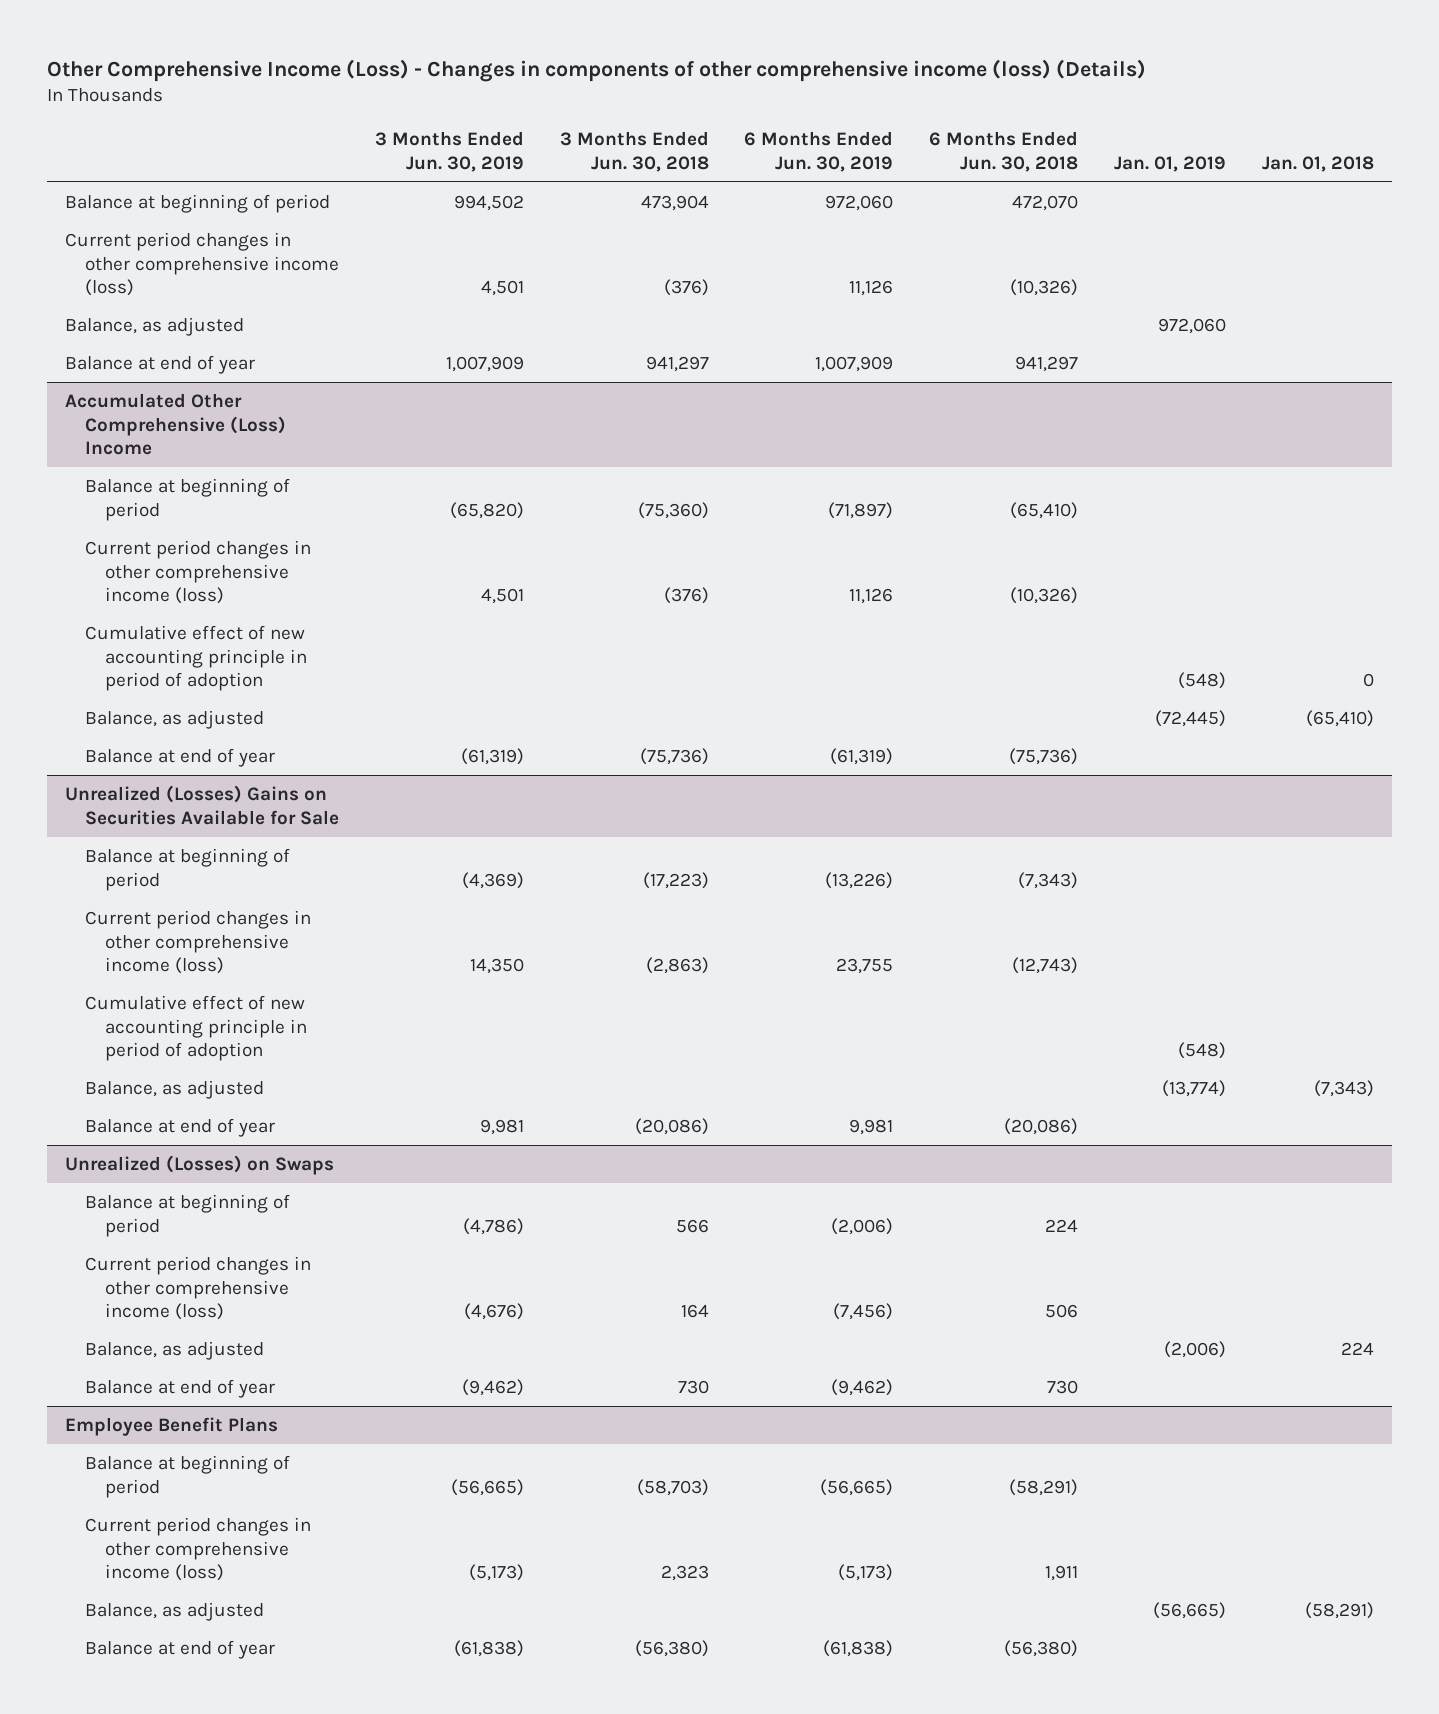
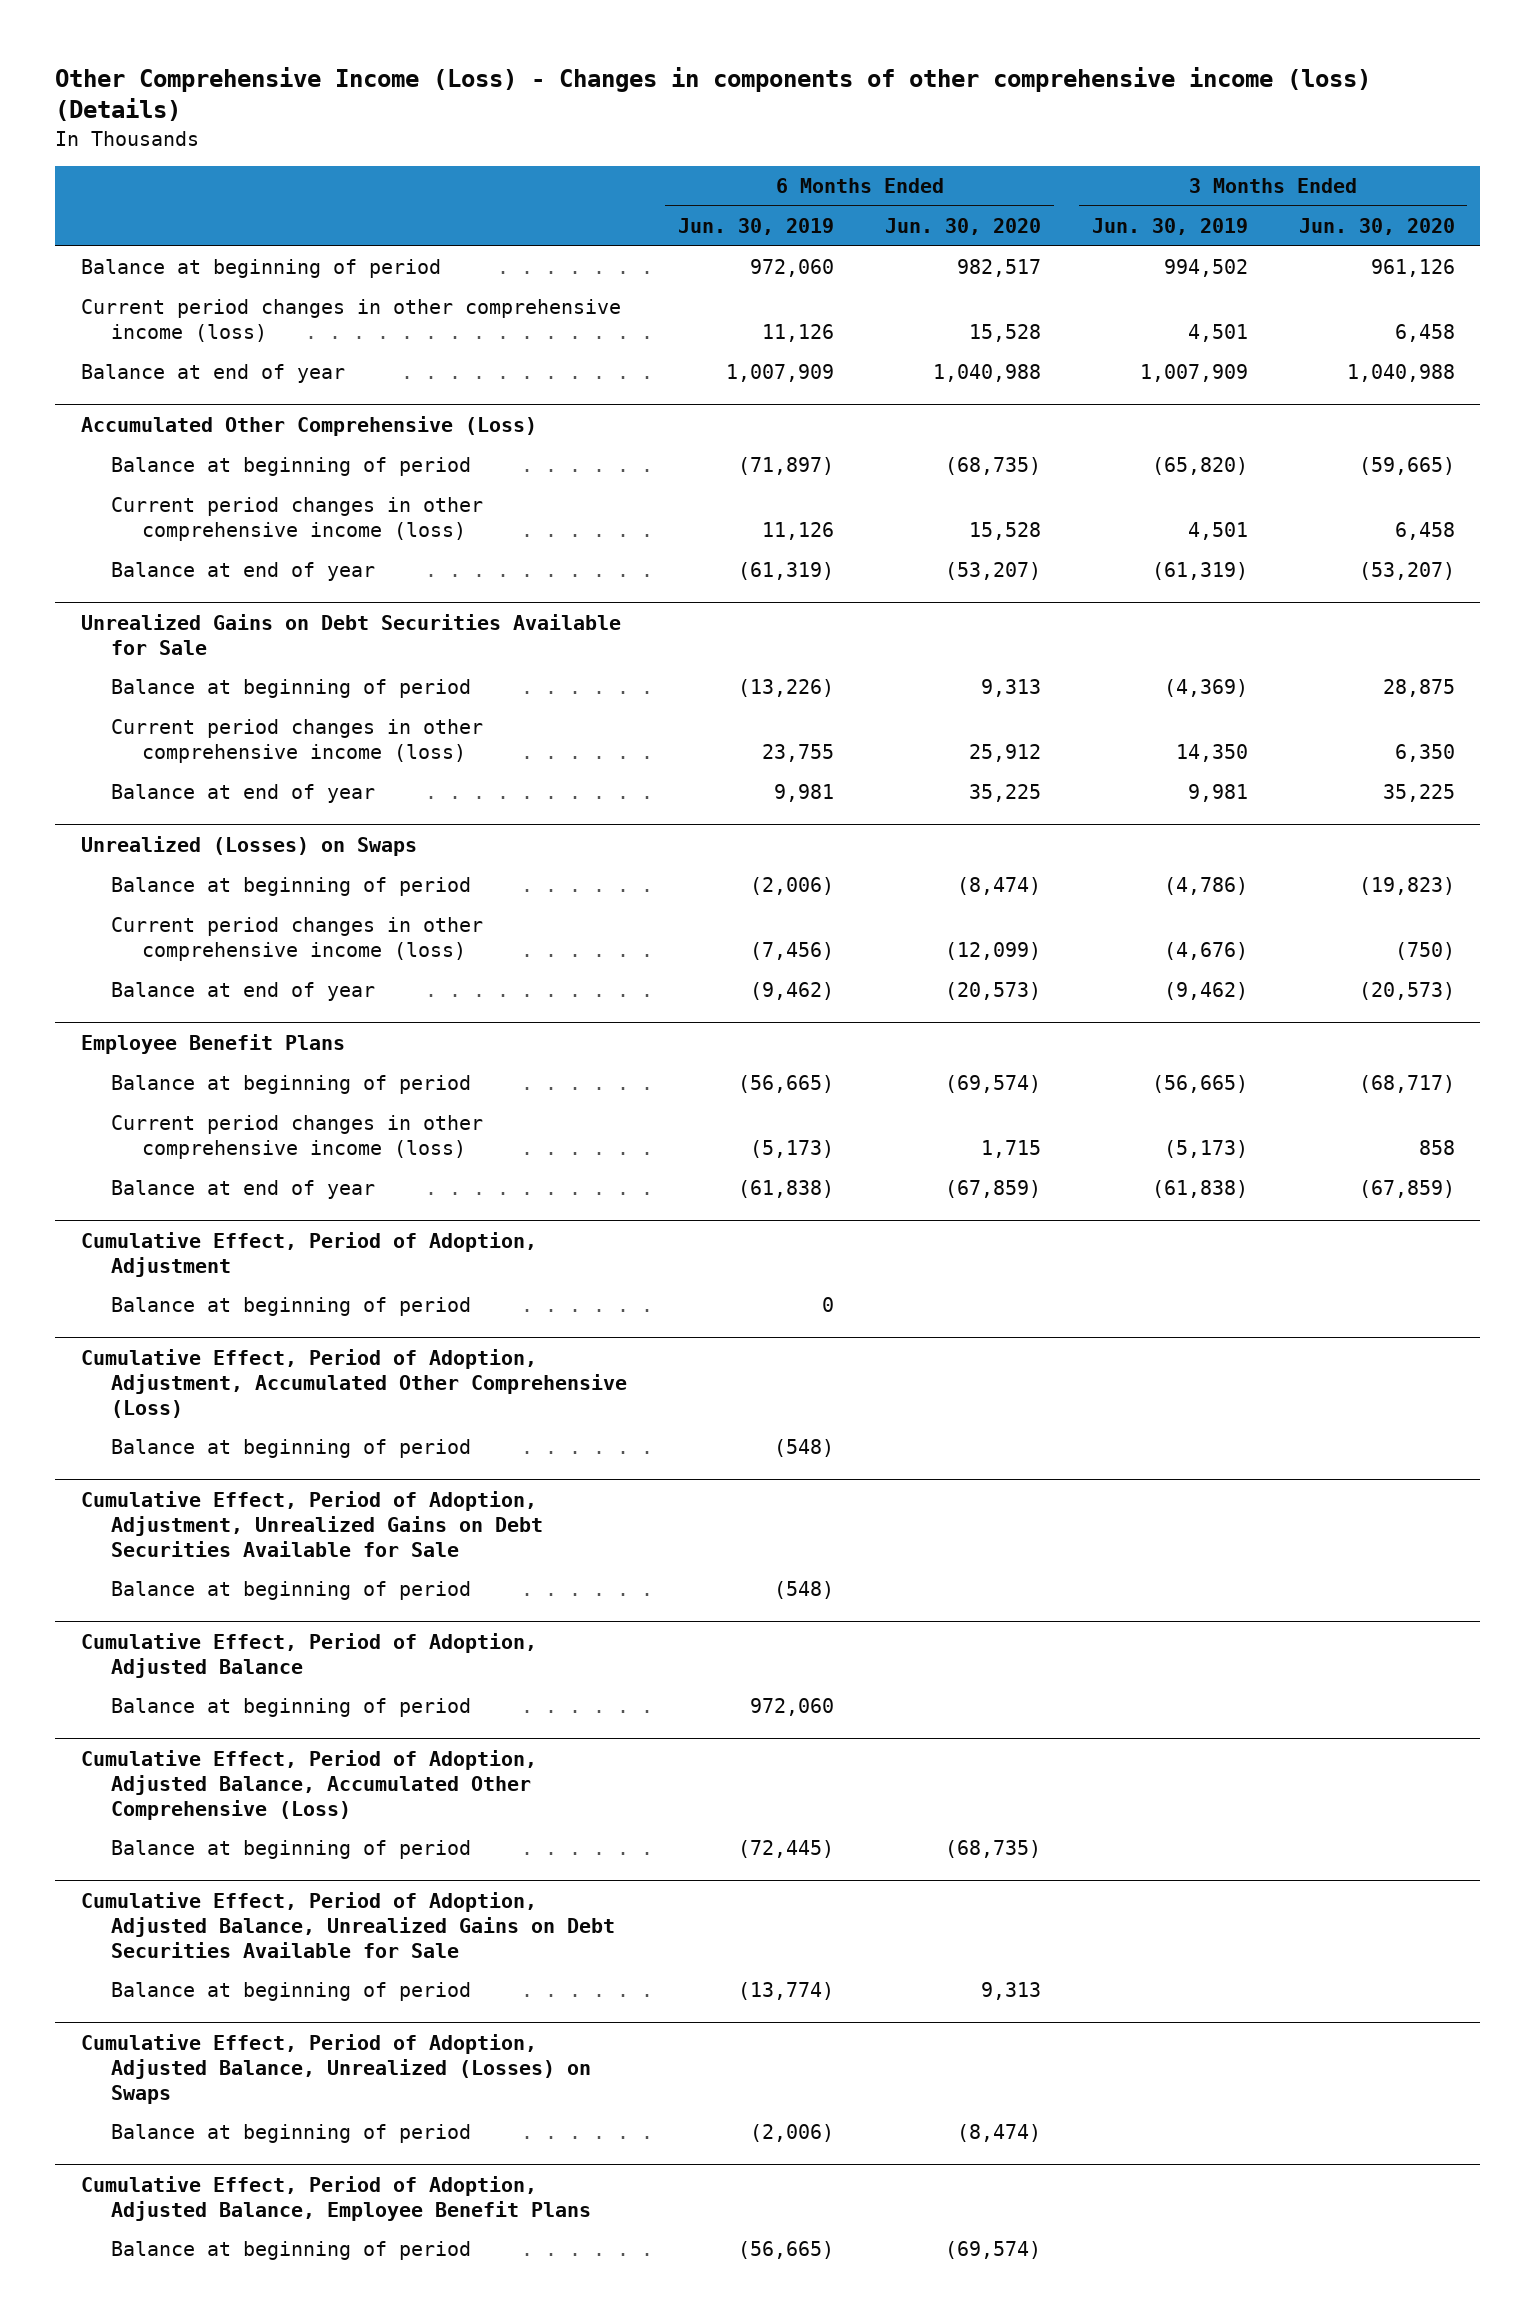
[559,131,709,172] 3 Months Ended Jun. 30, 2018 -> none
[929,131,1079,172] 6 Months Ended Jun. 30, 2018 -> none
[1114,155,1227,172] Jan. 01, 2019 -> none
[1262,155,1375,172] Jan. 01, 2018 -> none
none -> [885,218,1042,236] Jun. 30, 2020
none -> [1298,218,1455,236] Jun. 30, 2020
[64,316,244,336] Balance, as adjusted -> none
[64,392,286,456] Accumulated Other Comprehensive (Loss) Income -> [80,415,537,436] Accumulated Other Comprehensive (Loss)
[84,624,308,692] Cumulative effect of new accounting principle in period of adoption -> none
[84,709,264,729] Balance, as adjusted -> none
[64,784,339,825] Unrealized (Losses) Gains on Securities Available for Sale -> [80,613,621,655] Unrealized Gains on Debt Securities Available for Sale
[84,994,308,1062] Cumulative effect of new accounting principle in period of adoption -> none
[84,1079,264,1099] Balance, as adjusted -> none
[84,1340,264,1360] Balance, as adjusted -> none
[84,1601,264,1621] Balance, as adjusted -> none
none -> [80,1231,537,1277] Cumulative Effect, Period of Adoption, Adjustment
none -> [111,1297,472,1317] Balance at beginning of period
none -> [80,1348,628,1418] Cumulative Effect, Period of Adoption, Adjustment, Accumulated Other Comprehensive (Loss)
none -> [111,1439,472,1459] Balance at beginning of period
none -> [80,1490,544,1557] Cumulative Effect, Period of Adoption, Adjustment, Unrealized Gains on Debt Securities Available for Sale
none -> [111,1581,472,1601] Balance at beginning of period
none -> [80,1632,537,1678] Cumulative Effect, Period of Adoption, Adjusted Balance
none -> [111,1698,472,1718] Balance at beginning of period
none -> [80,1749,537,1820] Cumulative Effect, Period of Adoption, Adjusted Balance, Accumulated Other Comprehensive (Loss)
none -> [111,1840,472,1860] Balance at beginning of period
none -> [80,1891,616,1958] Cumulative Effect, Period of Adoption, Adjusted Balance, Unrealized Gains on Debt Securities Available for Sale
none -> [111,1982,472,2002] Balance at beginning of period
none -> [80,2033,592,2104] Cumulative Effect, Period of Adoption, Adjusted Balance, Unrealized (Losses) on Swaps
none -> [111,2124,472,2144] Balance at beginning of period
none -> [80,2175,592,2221] Cumulative Effect, Period of Adoption, Adjusted Balance, Employee Benefit Plans
none -> [111,2241,472,2261] Balance at beginning of period

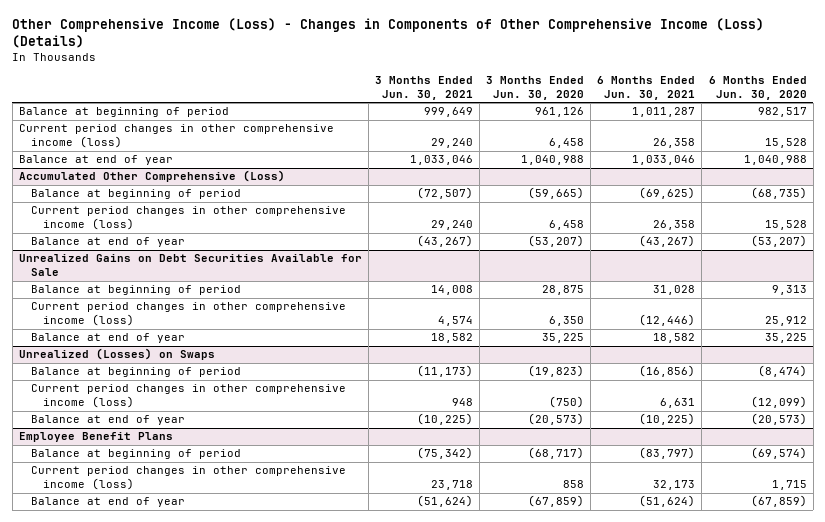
[55,66,1372,122] Other Comprehensive Income (Loss) - Changes in components of other comprehensive income (loss) (Details) -> [12,18,765,49] Other Comprehensive Income (Loss) - Changes in Components of Other Comprehensive Income (Loss) (Details)
[678,218,835,236] Jun. 30, 2019 -> none
[1091,218,1248,236] Jun. 30, 2019 -> none
none -> [374,76,473,101] 3 Months Ended Jun. 30, 2021
none -> [597,76,696,101] 6 Months Ended Jun. 30, 2021
[80,1231,537,1277] Cumulative Effect, Period of Adoption, Adjustment -> none
[111,1297,472,1317] Balance at beginning of period -> none
[80,1348,628,1418] Cumulative Effect, Period of Adoption, Adjustment, Accumulated Other Comprehensive (Loss) -> none
[111,1439,472,1459] Balance at beginning of period -> none
[80,1490,544,1557] Cumulative Effect, Period of Adoption, Adjustment, Unrealized Gains on Debt Securities Available for Sale -> none
[111,1581,472,1601] Balance at beginning of period -> none
[80,1632,537,1678] Cumulative Effect, Period of Adoption, Adjusted Balance -> none
[111,1698,472,1718] Balance at beginning of period -> none
[80,1749,537,1820] Cumulative Effect, Period of Adoption, Adjusted Balance, Accumulated Other Comprehensive (Loss) -> none
[111,1840,472,1860] Balance at beginning of period -> none
[80,1891,616,1958] Cumulative Effect, Period of Adoption, Adjusted Balance, Unrealized Gains on Debt Securities Available for Sale -> none
[111,1982,472,2002] Balance at beginning of period -> none
[80,2033,592,2104] Cumulative Effect, Period of Adoption, Adjusted Balance, Unrealized (Losses) on Swaps -> none
[111,2124,472,2144] Balance at beginning of period -> none
[80,2175,592,2221] Cumulative Effect, Period of Adoption, Adjusted Balance, Employee Benefit Plans -> none
[111,2241,472,2261] Balance at beginning of period -> none

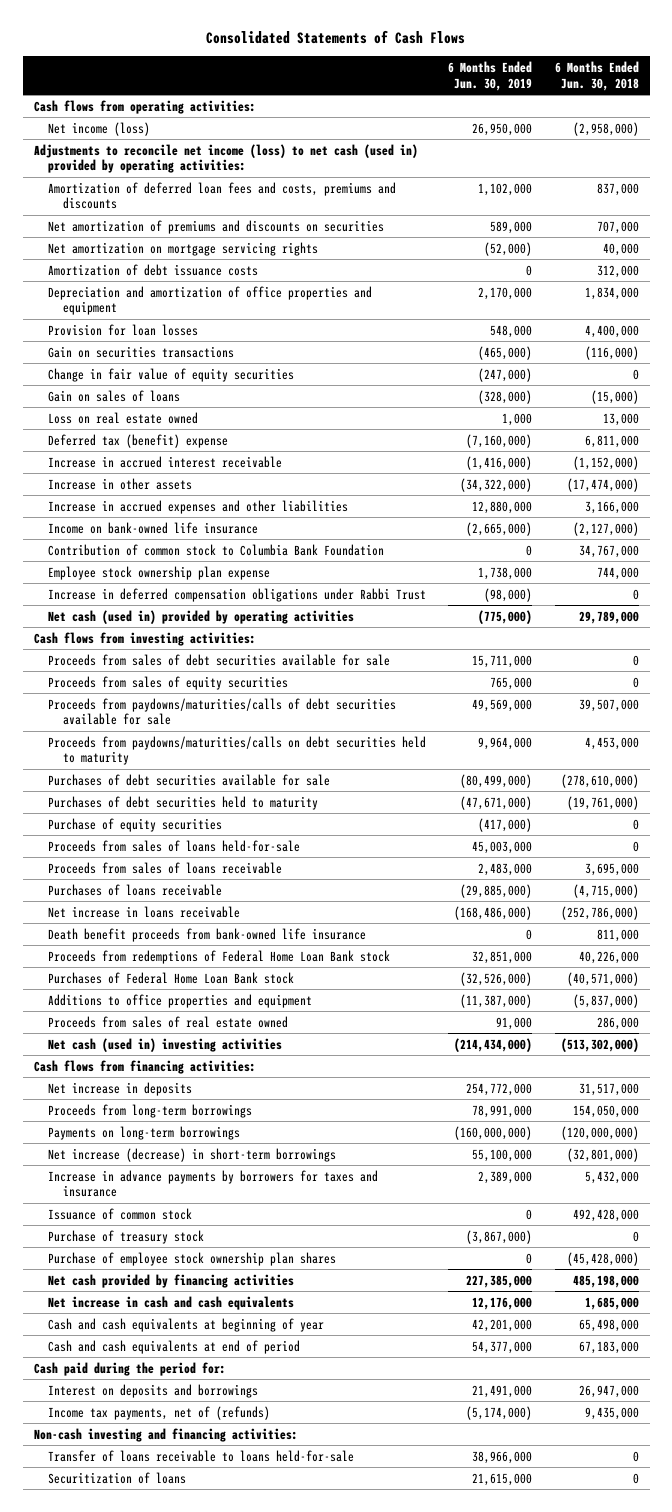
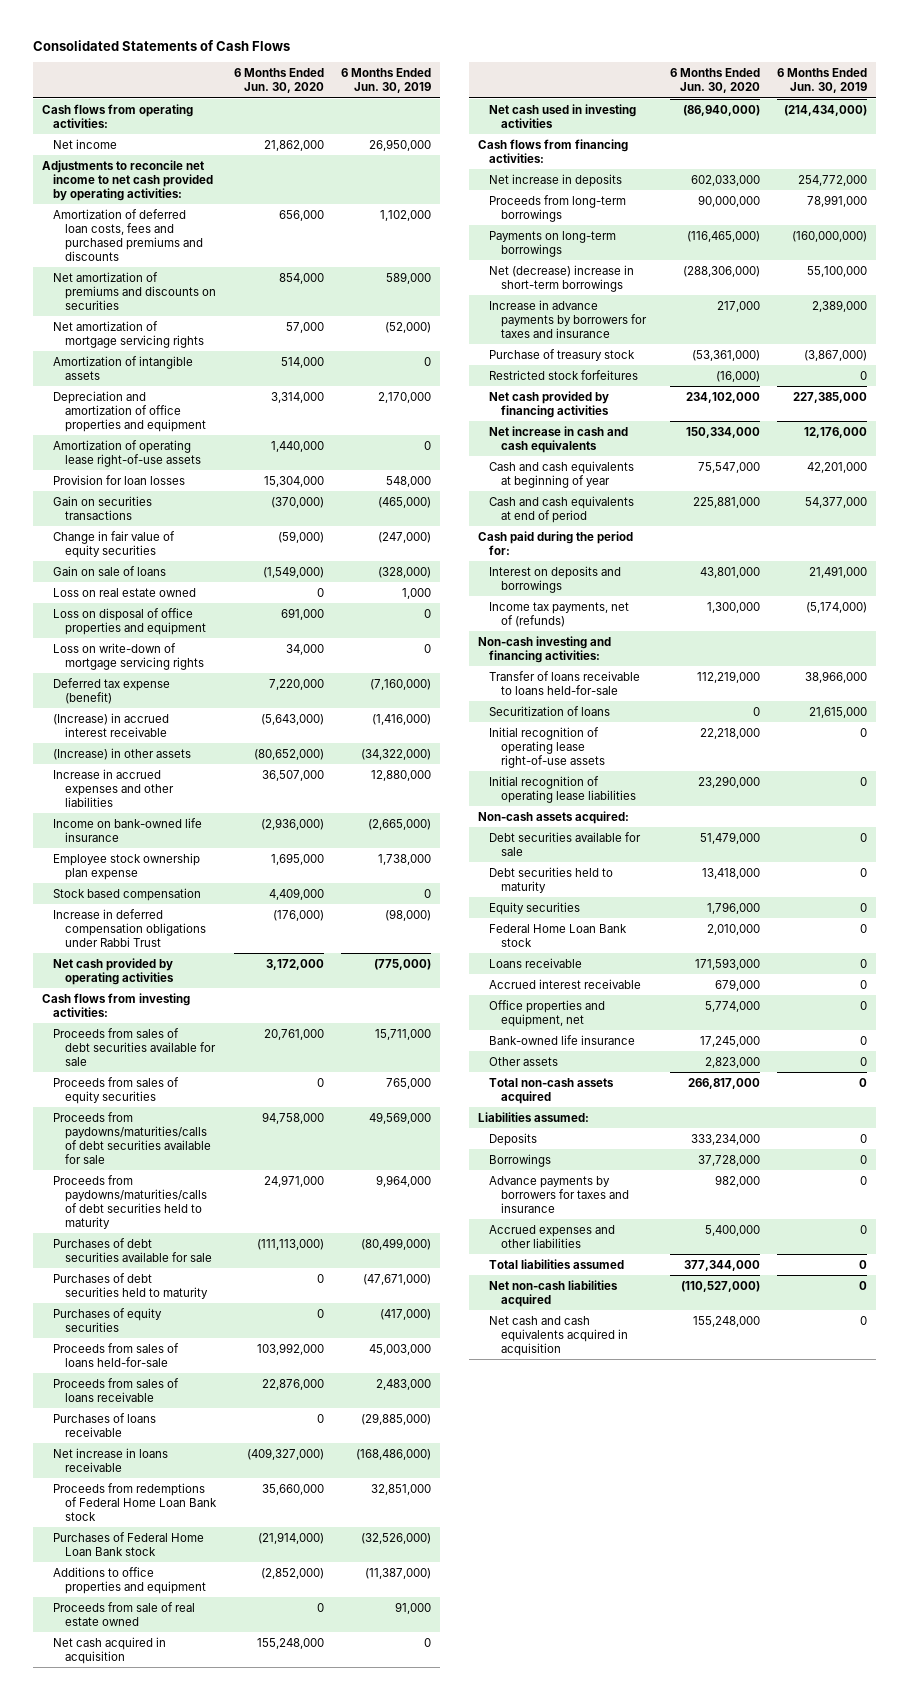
[554,60,639,91] 6 Months Ended Jun. 30, 2018 -> none
none -> [233,68,324,94] 6 Months Ended Jun. 30, 2020
[48,121,151,136] Net income (loss) -> [53,138,118,149] Net income
[33,143,418,174] Adjustments to reconcile net income (loss) to net cash (used in) provided by operating activities: -> [41,159,214,201] Adjustments to reconcile net income to net cash provided by operating activities:
[48,181,397,210] Amortization of deferred loan fees and costs, premiums and discounts -> [53,208,203,261] Amortization of deferred loan costs, fees and purchased premiums and discounts
[48,263,259,276] Amortization of debt issuance costs -> none
[48,241,319,256] Net amortization on mortgage servicing rights -> [53,320,204,348] Net amortization of mortgage servicing rights
none -> [53,355,194,380] Amortization of intangible assets
none -> [53,439,201,467] Amortization of operating lease right-of-use assets
[48,389,181,402] Gain on sales of loans -> [53,565,167,576] Gain on sale of loans
none -> [53,607,206,635] Loss on disposal of office properties and equipment
none -> [53,642,204,670] Loss on write-down of mortgage servicing rights
[48,433,229,448] Deferred tax (benefit) expense -> [53,677,171,704] Deferred tax expense (benefit)
[48,455,283,468] Increase in accrued interest receivable -> [53,712,170,737] (Increase) in accrued interest receivable
[48,477,193,490] Increase in other assets -> [53,747,192,760] (Increase) in other assets
[48,543,385,556] Contribution of common stock to Columbia Bank Foundation -> none
none -> [53,887,202,901] Stock based compensation
[48,609,355,624] Net cash (used in) provided by operating activities -> [53,957,174,985] Net cash provided by operating activities
[48,735,427,766] Proceeds from paydowns/maturities/calls on debt securities held to maturity -> [53,1174,207,1229] Proceeds from paydowns/maturities/calls of debt securities held to maturity
[48,817,223,832] Purchase of equity securities -> [53,1307,163,1332] Purchases of equity securities
[48,927,367,942] Death benefit proceeds from bank-owned life insurance -> none
[48,1015,289,1028] Proceeds from sales of real estate owned -> [53,1601,196,1626] Proceeds from sale of real estate owned
none -> [53,1636,167,1664] Net cash acquired in acquisition
[48,1037,283,1052] Net cash (used in) investing activities -> [489,103,637,128] Net cash used in investing activities
[48,1147,337,1162] Net increase (decrease) in short-term borrowings -> [489,264,635,292] Net (decrease) increase in short-term borrowings
[48,1207,193,1220] Issuance of common stock -> none
[48,1251,337,1266] Purchase of employee stock ownership plan shares -> none
none -> [489,369,639,380] Restricted stock forfeitures
none -> [489,726,605,768] Initial recognition of operating lease right-of-use assets
none -> [489,775,636,803] Initial recognition of operating lease liabilities
none -> [477,810,629,824] Non-cash assets acquired:
none -> [489,831,642,856] Debt securities available for sale
none -> [489,866,614,893] Debt securities held to maturity
none -> [489,901,581,915] Equity securities
none -> [489,923,628,947] Federal Home Loan Bank stock
none -> [489,957,583,968] Loans receivable
none -> [489,978,642,989] Accrued interest receivable
none -> [489,999,606,1027] Office properties and equipment, net
none -> [489,1034,636,1045] Bank-owned life insurance
none -> [489,1056,559,1066] Other assets
none -> [489,1077,615,1104] Total non-cash assets acquired
none -> [477,1111,589,1122] Liabilities assumed:
none -> [489,1132,538,1146] Deposits
none -> [489,1153,552,1167] Borrowings
none -> [489,1175,629,1213] Advance payments by borrowers for taxes and insurance
none -> [489,1224,616,1248] Accrued expenses and other liabilities
none -> [489,1258,625,1269] Total liabilities assumed
none -> [489,1279,619,1307] Net non-cash liabilities acquired
none -> [489,1315,628,1356] Net cash and cash equivalents acquired in acquisition

